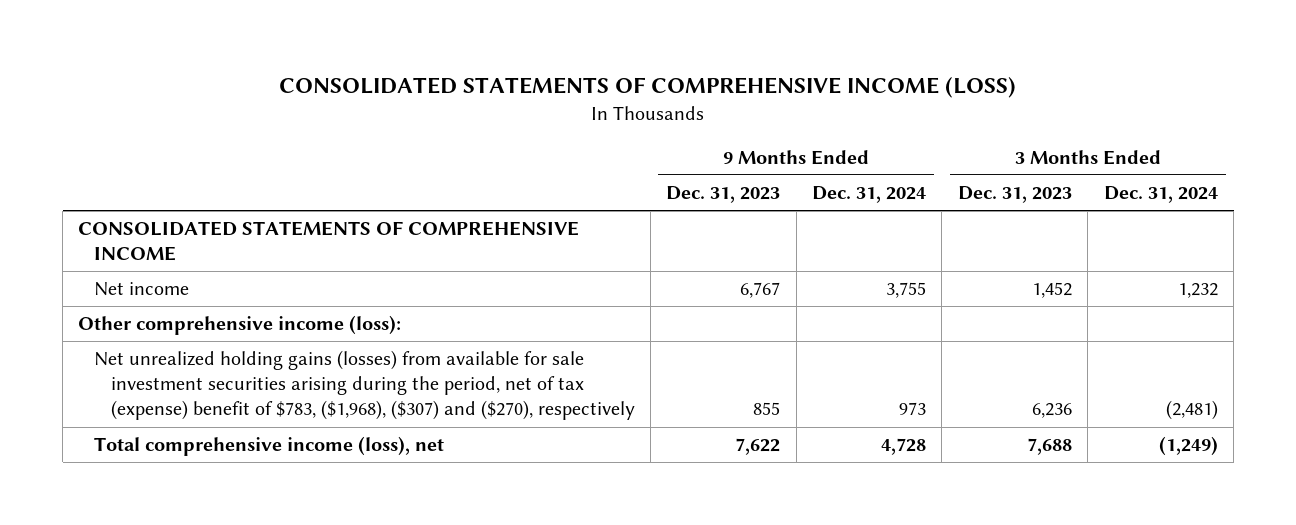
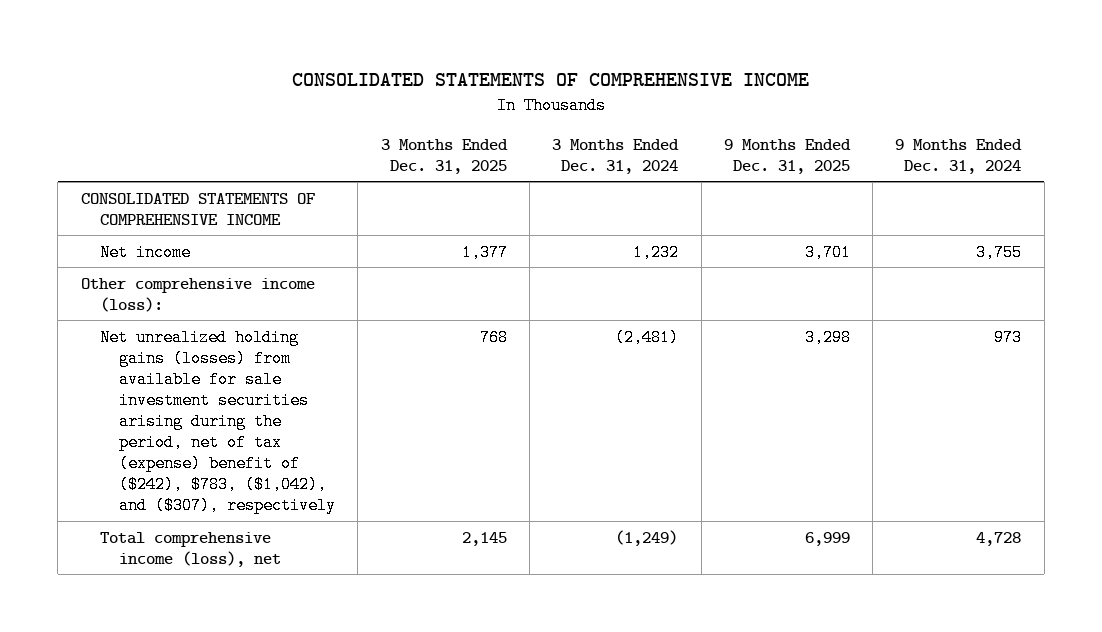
[279,77,1017,99] CONSOLIDATED STATEMENTS OF COMPREHENSIVE INCOME (LOSS) -> [291,72,809,86] CONSOLIDATED STATEMENTS OF COMPREHENSIVE INCOME
[666,185,781,203] Dec. 31, 2023 -> none
[957,185,1072,203] Dec. 31, 2023 -> none
none -> [380,138,508,174] 3 Months Ended Dec. 31, 2025
none -> [723,138,851,174] 9 Months Ended Dec. 31, 2025
[94,350,635,421] Net unrealized holding gains (losses) from available for sale investment securities arising during the period, net of tax (expense) benefit of $783, ($1,968), ($307) and ($270), respectively -> [99,328,337,515] Net unrealized holding gains (losses) from available for sale investment securities arising during the period, net of tax (expense) benefit of ($242), $783, ($1,042), and ($307), respectively

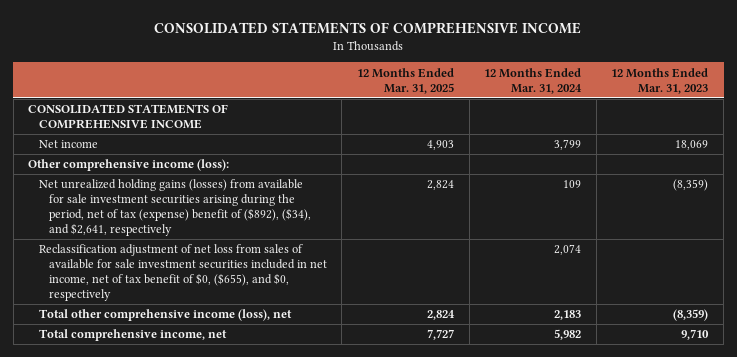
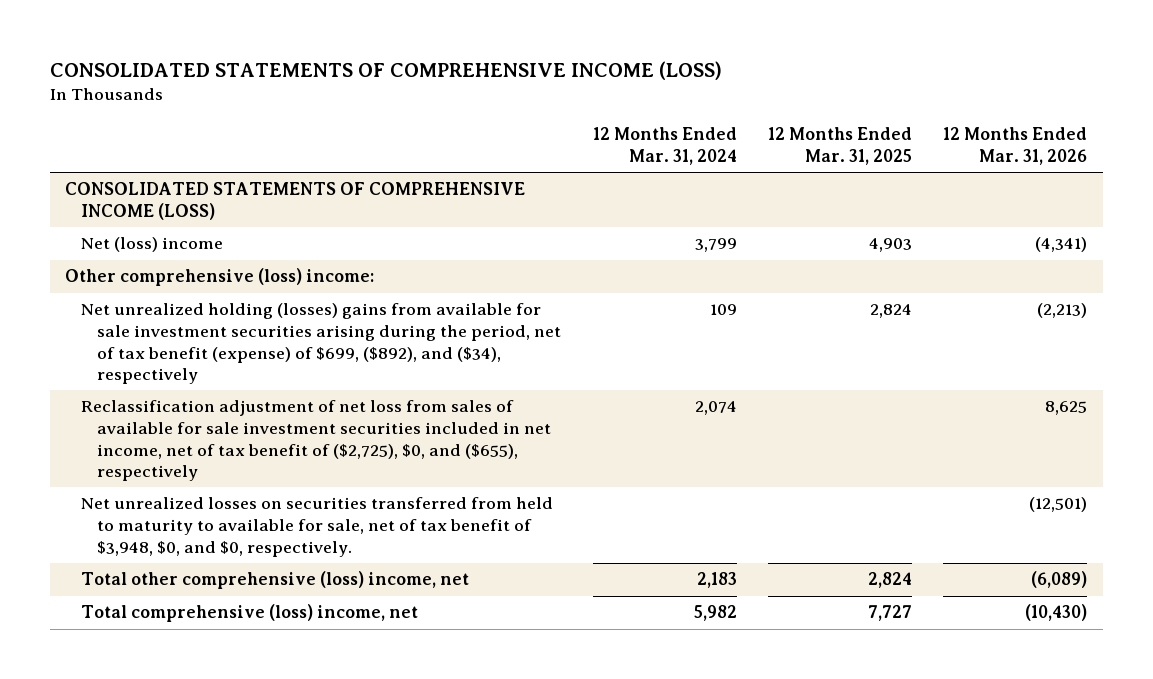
[154,21,582,34] CONSOLIDATED STATEMENTS OF COMPREHENSIVE INCOME -> [49,60,722,80] CONSOLIDATED STATEMENTS OF COMPREHENSIVE INCOME (LOSS)
[611,67,709,94] 12 Months Ended Mar. 31, 2023 -> none
none -> [943,127,1088,166] 12 Months Ended Mar. 31, 2026
[28,104,229,130] CONSOLIDATED STATEMENTS OF COMPREHENSIVE INCOME -> [65,182,526,220] CONSOLIDATED STATEMENTS OF COMPREHENSIVE INCOME (LOSS)
[38,140,98,149] Net income -> [81,237,224,253] Net (loss) income
[28,159,230,172] Other comprehensive income (loss): -> [65,268,375,287] Other comprehensive (loss) income:
[38,179,311,237] Net unrealized holding gains (losses) from available for sale investment securities arising during the period, net of tax (expense) benefit of ($892), ($34), and $2,641, respectively -> [81,303,562,385] Net unrealized holding (losses) gains from available for sale investment securities arising during the period, net of tax benefit (expense) of $699, ($892), and ($34), respectively
[38,244,327,302] Reclassification adjustment of net loss from sales of available for sale investment securities included in net income, net of tax benefit of $0, ($655), and $0, respectively -> [81,400,552,482] Reclassification adjustment of net loss from sales of available for sale investment securities included in net income, net of tax benefit of ($2,725), $0, and ($655), respectively
none -> [81,497,554,557] Net unrealized losses on securities transferred from held to maturity to available for sale, net of tax benefit of $3,948, $0, and $0, respectively.
[38,309,292,322] Total other comprehensive income (loss), net -> [81,571,470,590] Total other comprehensive (loss) income, net
[38,329,227,342] Total comprehensive income, net -> [81,604,419,623] Total comprehensive (loss) income, net

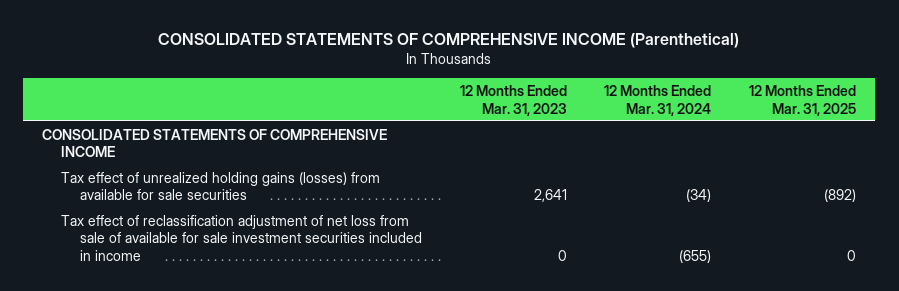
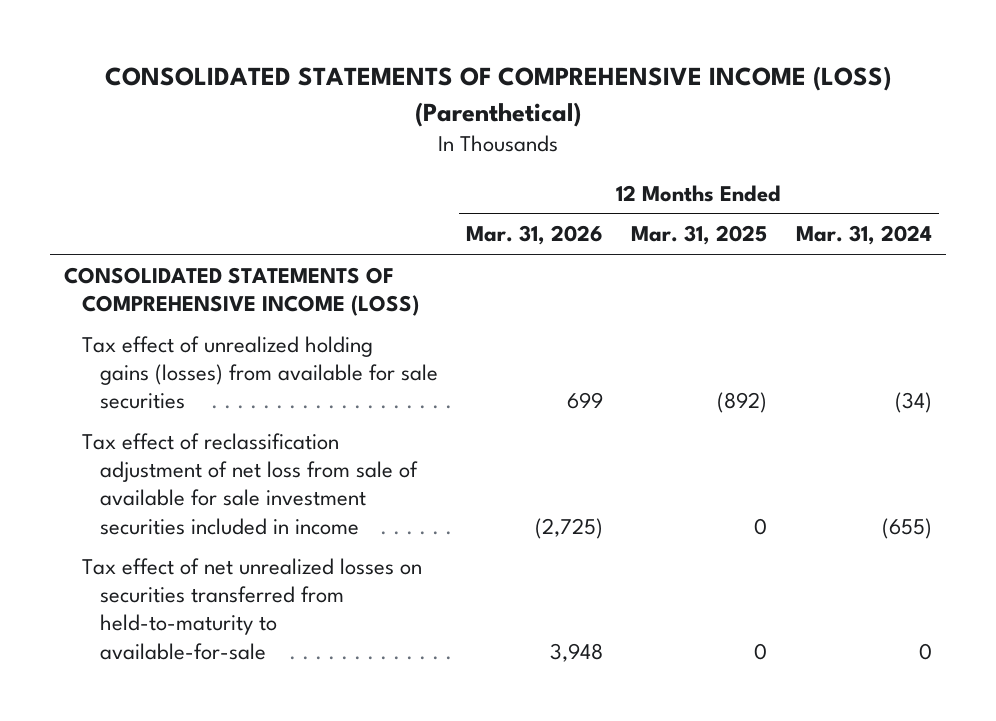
[158,33,740,49] CONSOLIDATED STATEMENTS OF COMPREHENSIVE INCOME (Parenthetical) -> [104,66,891,127] CONSOLIDATED STATEMENTS OF COMPREHENSIVE INCOME (LOSS) (Parenthetical)
[459,85,567,116] 12 Months Ended Mar. 31, 2023 -> none
none -> [466,225,604,246] Mar. 31, 2026
[42,128,388,158] CONSOLIDATED STATEMENTS OF COMPREHENSIVE INCOME -> [64,266,420,316] CONSOLIDATED STATEMENTS OF COMPREHENSIVE INCOME (LOSS)
none -> [82,557,423,660] Tax effect of net unrealized losses on securities transferred from held-to-maturity to available-for-sale

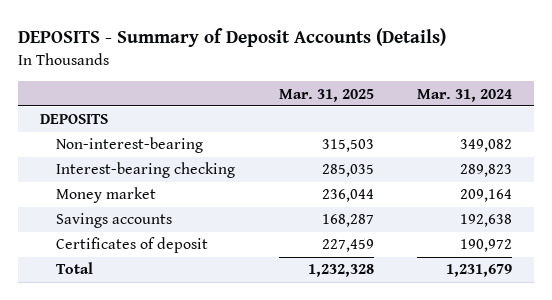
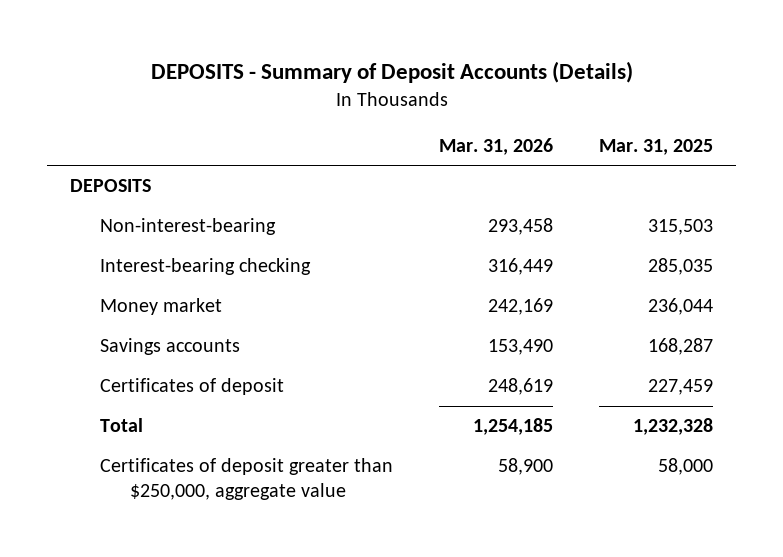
[417,88,513,102] Mar. 31, 2024 -> none
none -> [439,137,554,155] Mar. 31, 2026
none -> [100,458,394,500] Certificates of deposit greater than $250,000, aggregate value

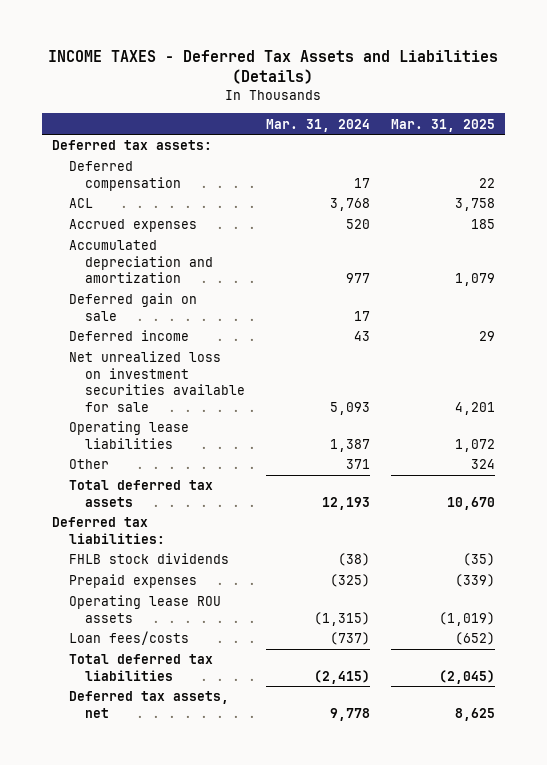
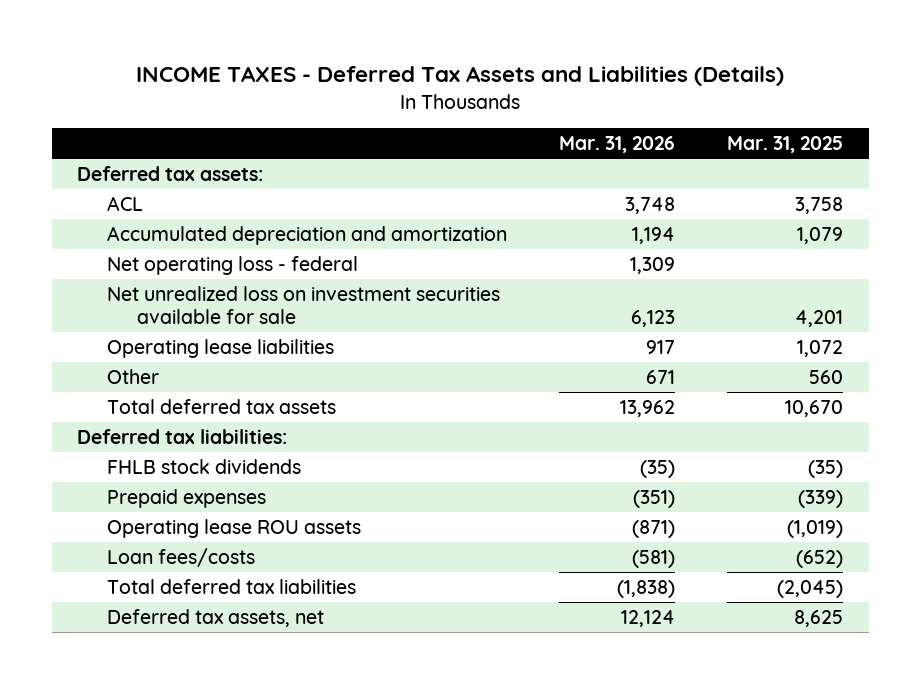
[266,118,371,132] Mar. 31, 2024 -> none
none -> [559,136,676,154] Mar. 31, 2026
[68,161,182,191] Deferred compensation -> none
[68,219,197,233] Accrued expenses -> none
[68,293,197,321] Deferred gain on sale -> none
[68,330,189,342] Deferred income -> none
none -> [107,255,359,275] Net operating loss - federal
[470,459,495,470] 324 -> [808,369,843,384] 560

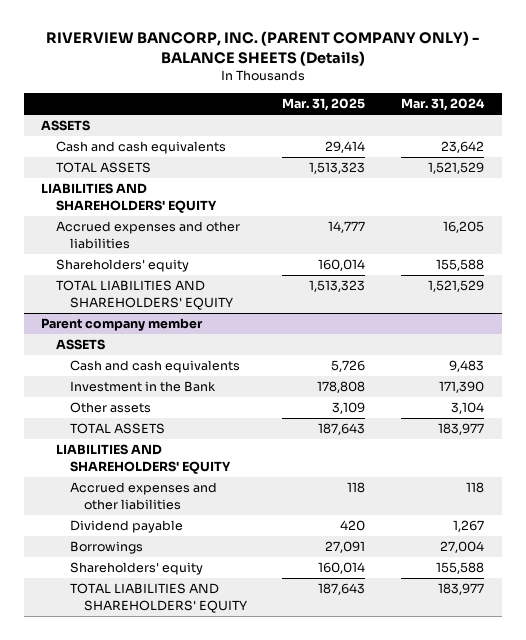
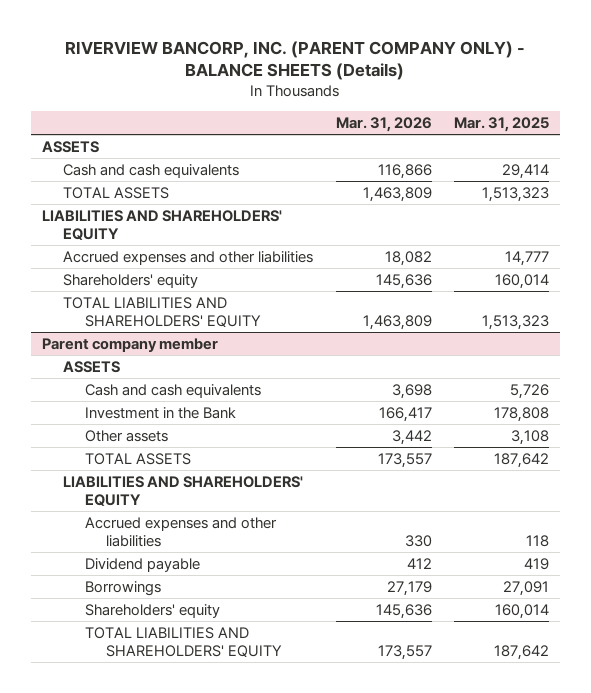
[401,98,486,112] Mar. 31, 2024 -> none
none -> [335,116,432,132] Mar. 31, 2026
[332,402,366,415] 3,109 -> [510,429,549,445] 3,108
[318,423,366,436] 187,643 -> [493,452,549,468] 187,642
[340,520,366,532] 420 -> [523,557,549,570] 419
[318,583,366,596] 187,643 -> [493,645,549,661] 187,642

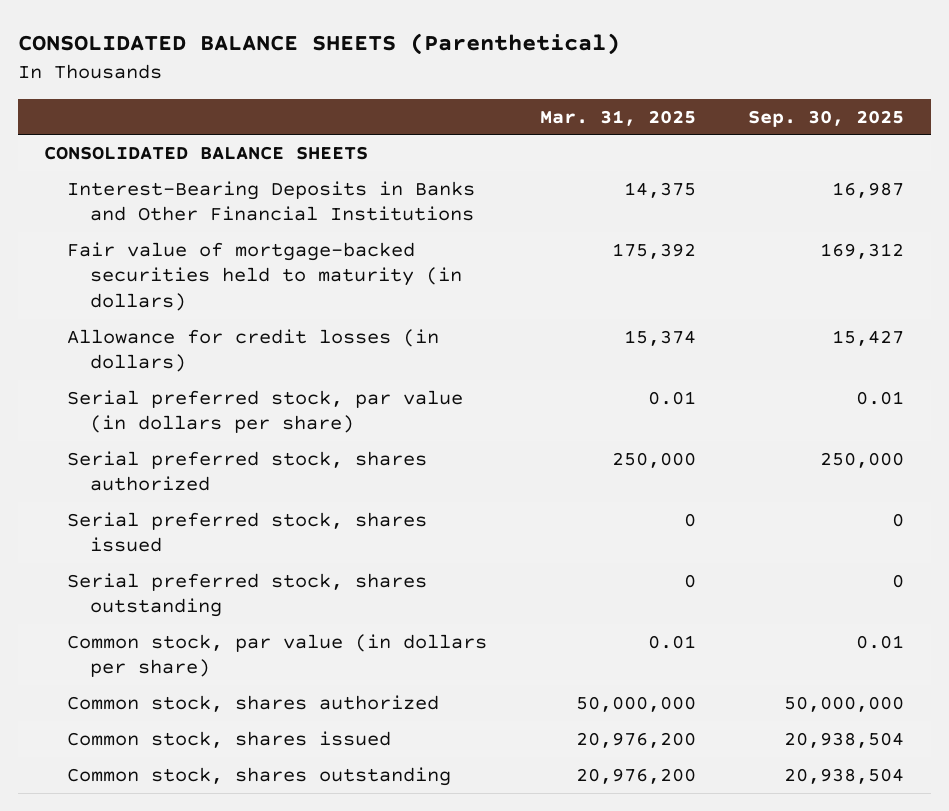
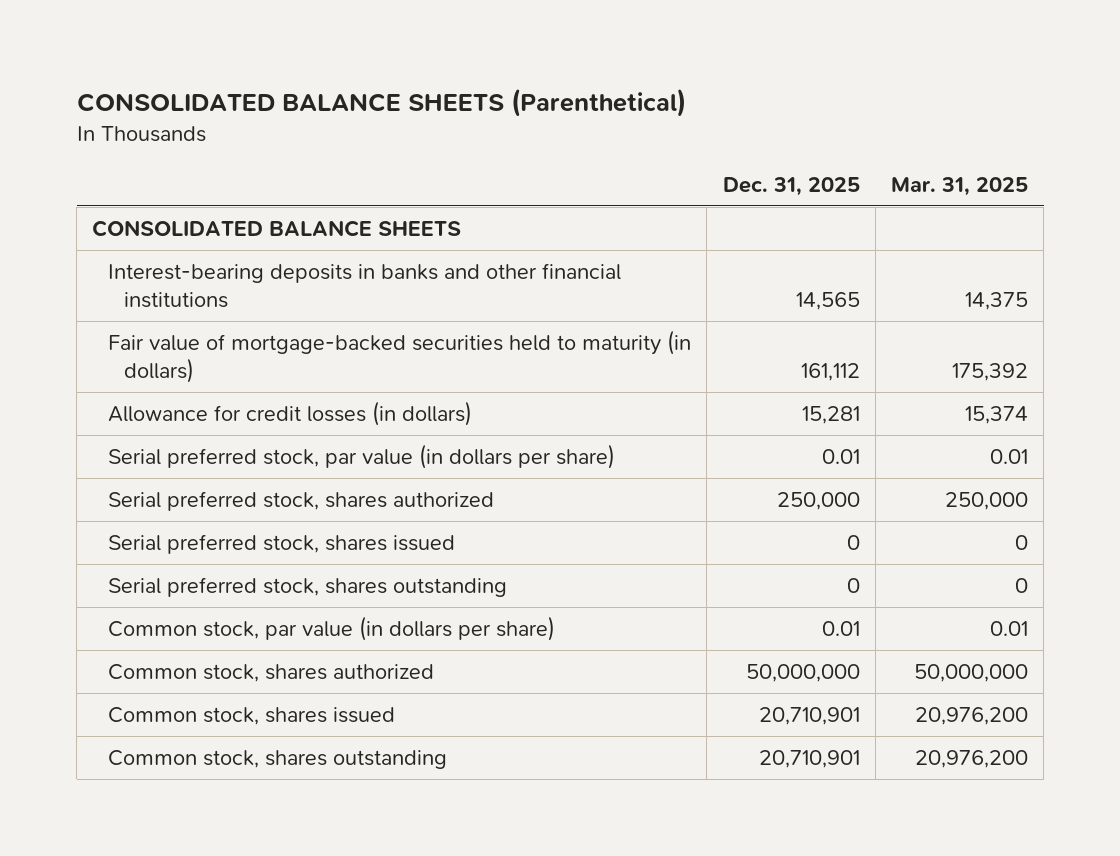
[748,109,905,127] Sep. 30, 2025 -> none
none -> [722,176,860,196] Dec. 31, 2025
[67,180,476,222] Interest-Bearing Deposits in Banks and Other Financial Institutions -> [108,262,622,309] Interest-bearing deposits in banks and other financial institutions

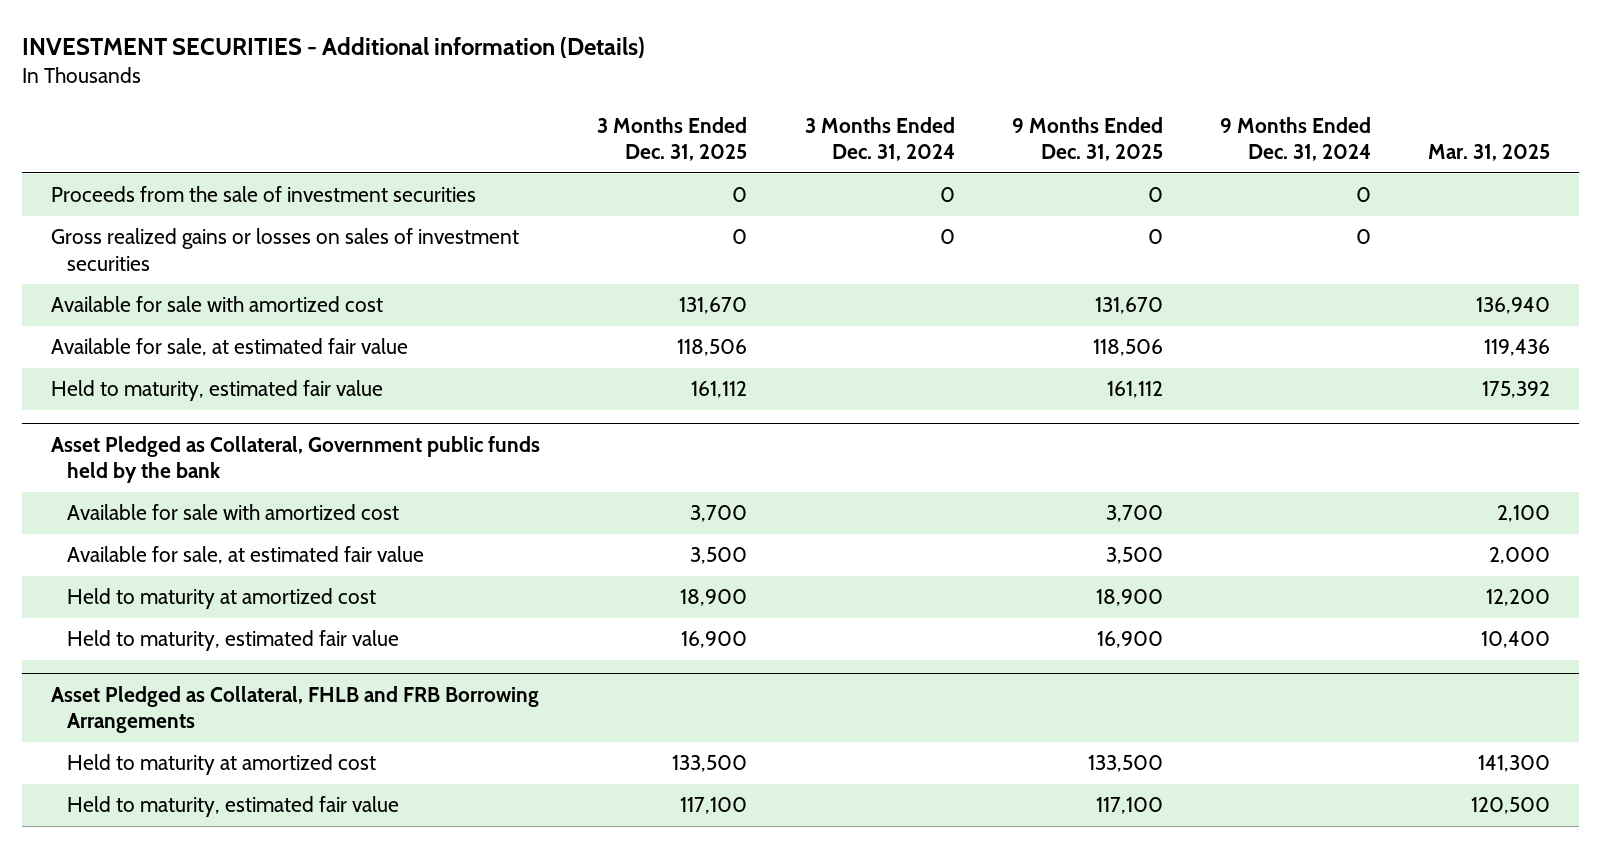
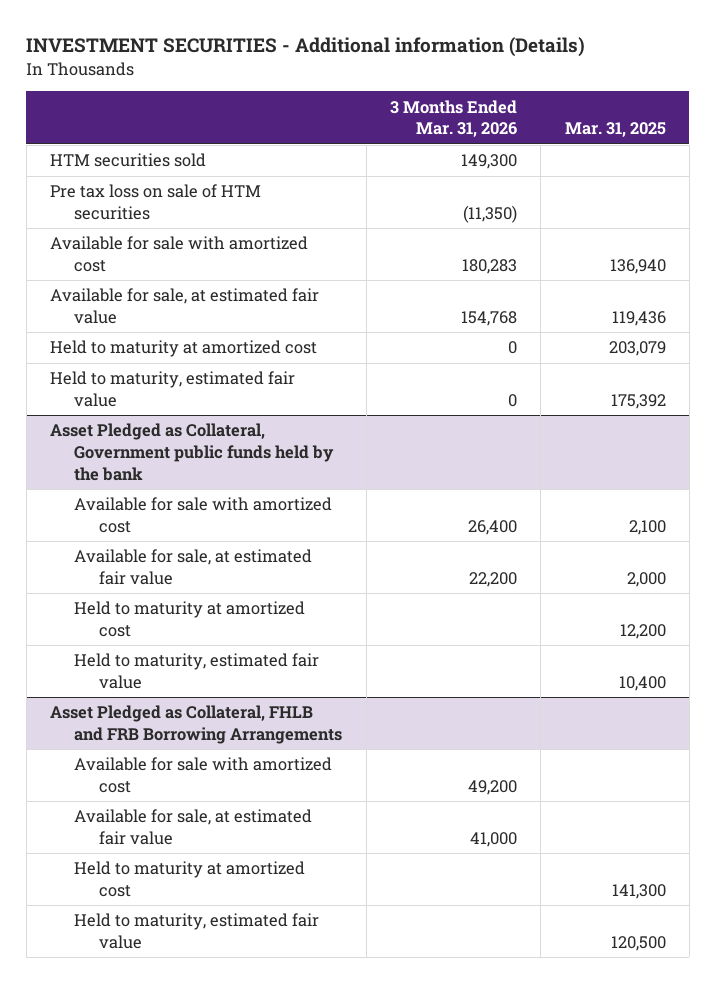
[597,116,748,162] 3 Months Ended Dec. 31, 2025 -> none
[804,116,955,162] 3 Months Ended Dec. 31, 2024 -> none
[1011,116,1163,162] 9 Months Ended Dec. 31, 2025 -> none
[1220,116,1372,162] 9 Months Ended Dec. 31, 2024 -> none
none -> [390,99,518,138] 3 Months Ended Mar. 31, 2026
[50,186,476,203] Proceeds from the sale of investment securities -> none
[50,228,519,271] Gross realized gains or losses on sales of investment securities -> none
none -> [50,153,207,168] HTM securities sold
none -> [50,184,262,220] Pre tax loss on sale of HTM securities
none -> [50,340,318,358] Held to maturity at amortized cost
none -> [74,757,333,793] Available for sale with amortized cost
none -> [74,809,313,845] Available for sale, at estimated fair value

